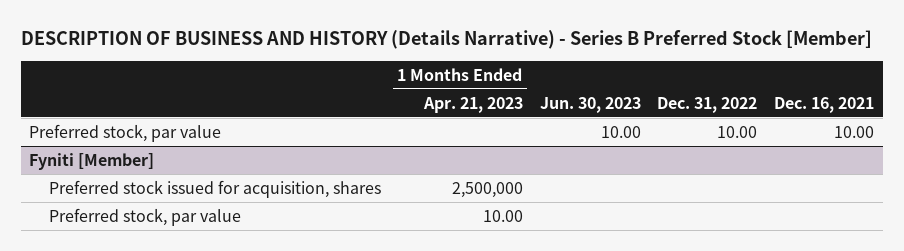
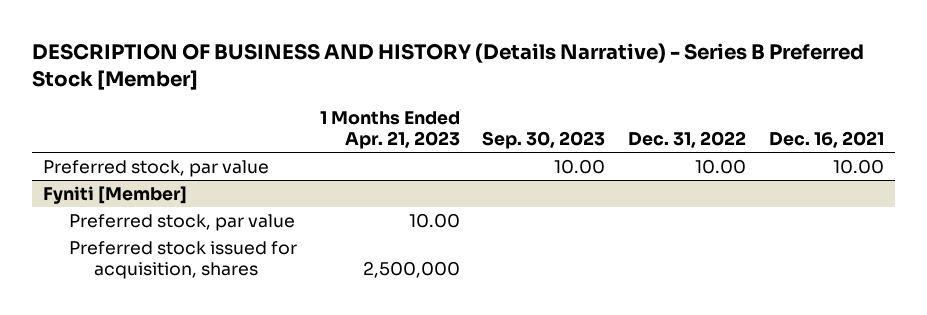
[539,96,641,113] Jun. 30, 2023 -> none
none -> [482,130,606,149] Sep. 30, 2023
[48,179,381,198] Preferred stock issued for acquisition, shares -> [68,241,297,280] Preferred stock issued for acquisition, shares

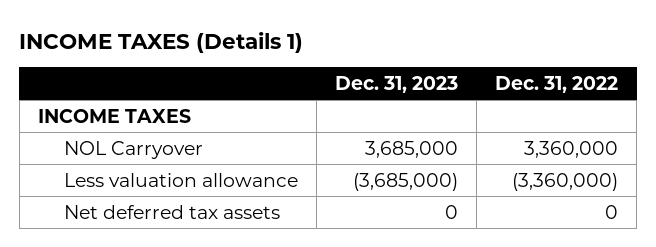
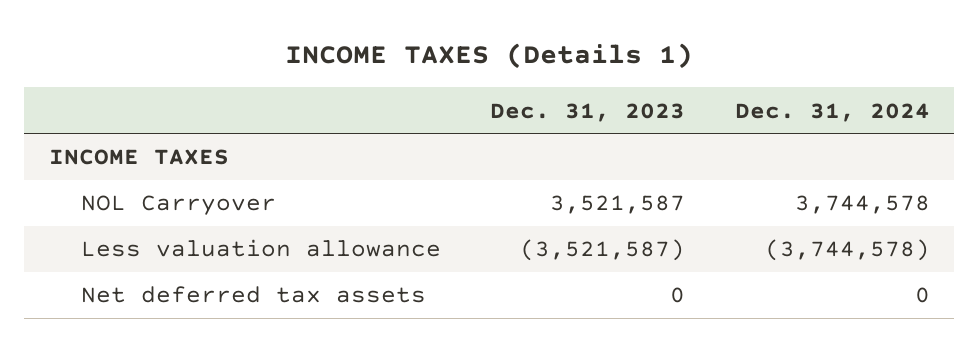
[495,75,619,93] Dec. 31, 2022 -> none
none -> [734,102,930,122] Dec. 31, 2024
[364,140,458,158] 3,685,000 -> [550,195,686,215] 3,521,587
[352,172,458,191] (3,685,000) -> [520,239,686,262] (3,521,587)

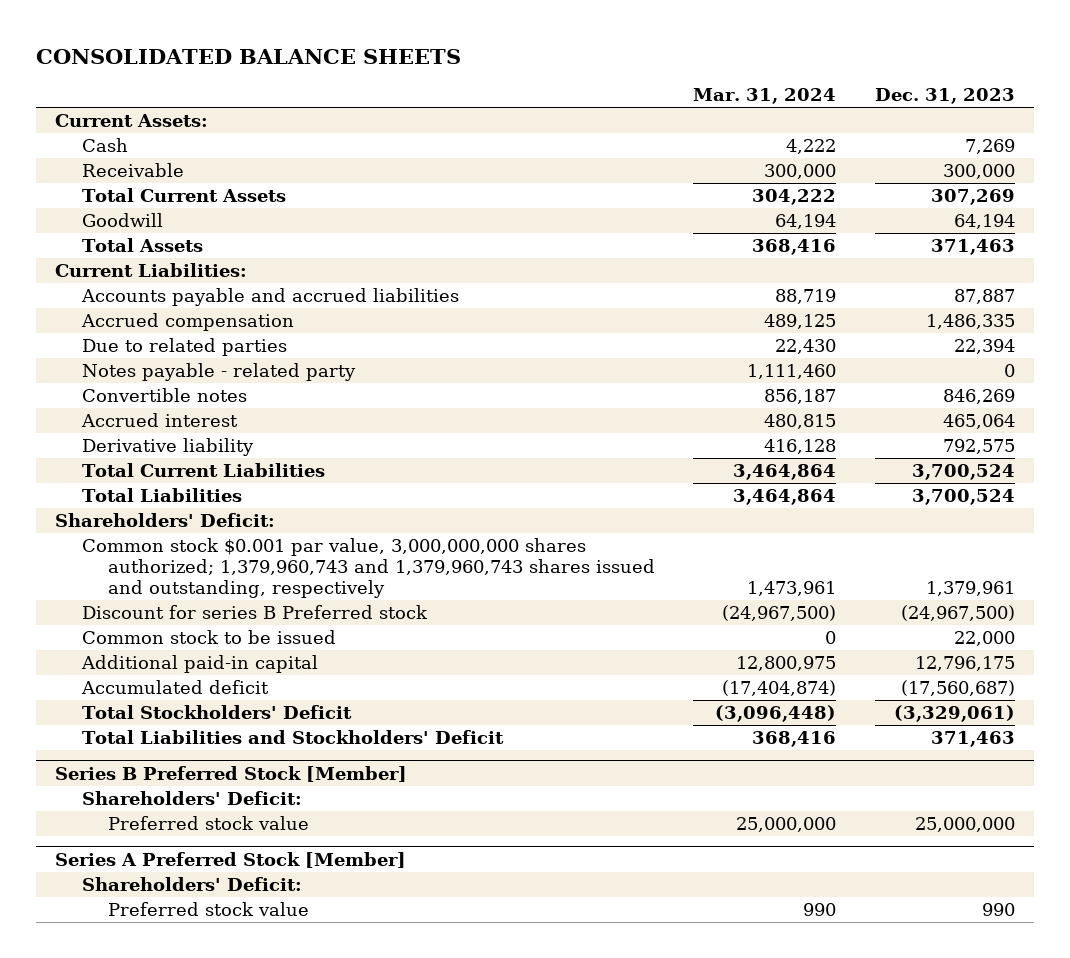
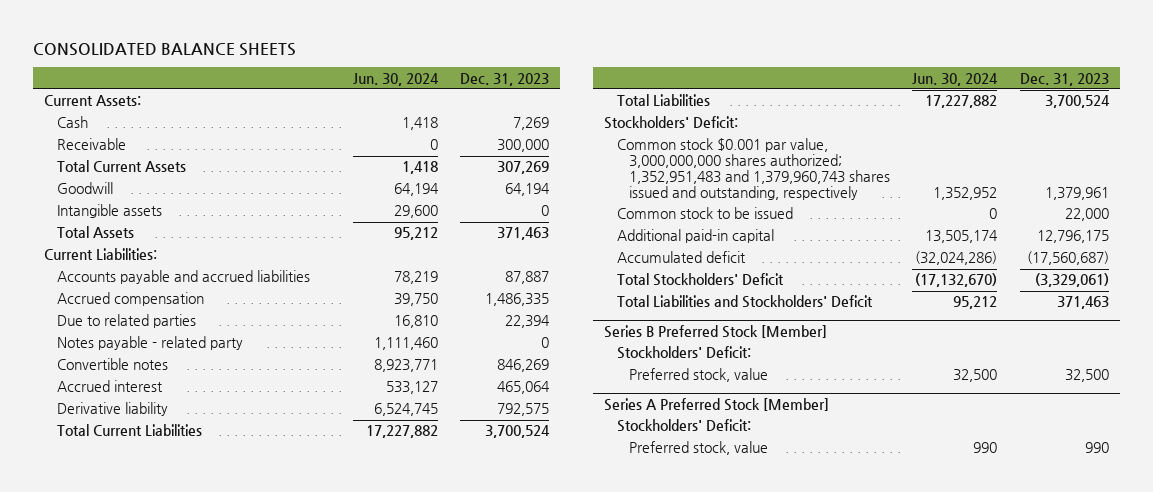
[693,88,837,105] Mar. 31, 2024 -> none
none -> [352,72,439,86] Jun. 30, 2024
none -> [56,204,162,219] Intangible assets
[81,605,428,620] Discount for series B Preferred stock -> none
[55,513,276,528] Shareholders' Deficit: -> [604,116,739,130] Stockholders' Deficit:
[81,538,656,599] Common stock $0.001 par value, 3,000,000,000 shares authorized; 1,379,960,743 and 1,379,960,743 shares issued and outstanding, respectively -> [616,138,891,200] Common stock $0.001 par value, 3,000,000,000 shares authorized; 1,352,951,483 and 1,379,960,743 shares issued and outstanding, respectively
[81,791,302,806] Shareholders' Deficit: -> [616,346,751,360] Stockholders' Deficit:
[108,816,310,831] Preferred stock value -> [629,368,769,383] Preferred stock, value
[914,817,1015,833] 25,000,000 -> [1064,369,1109,383] 32,500
[81,877,302,892] Shareholders' Deficit: -> [616,419,751,433] Stockholders' Deficit:
[108,902,310,917] Preferred stock value -> [629,441,769,456] Preferred stock, value

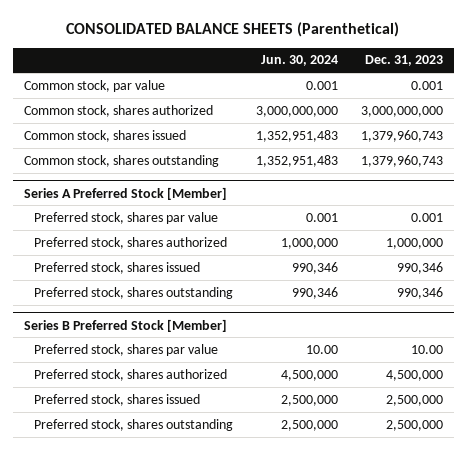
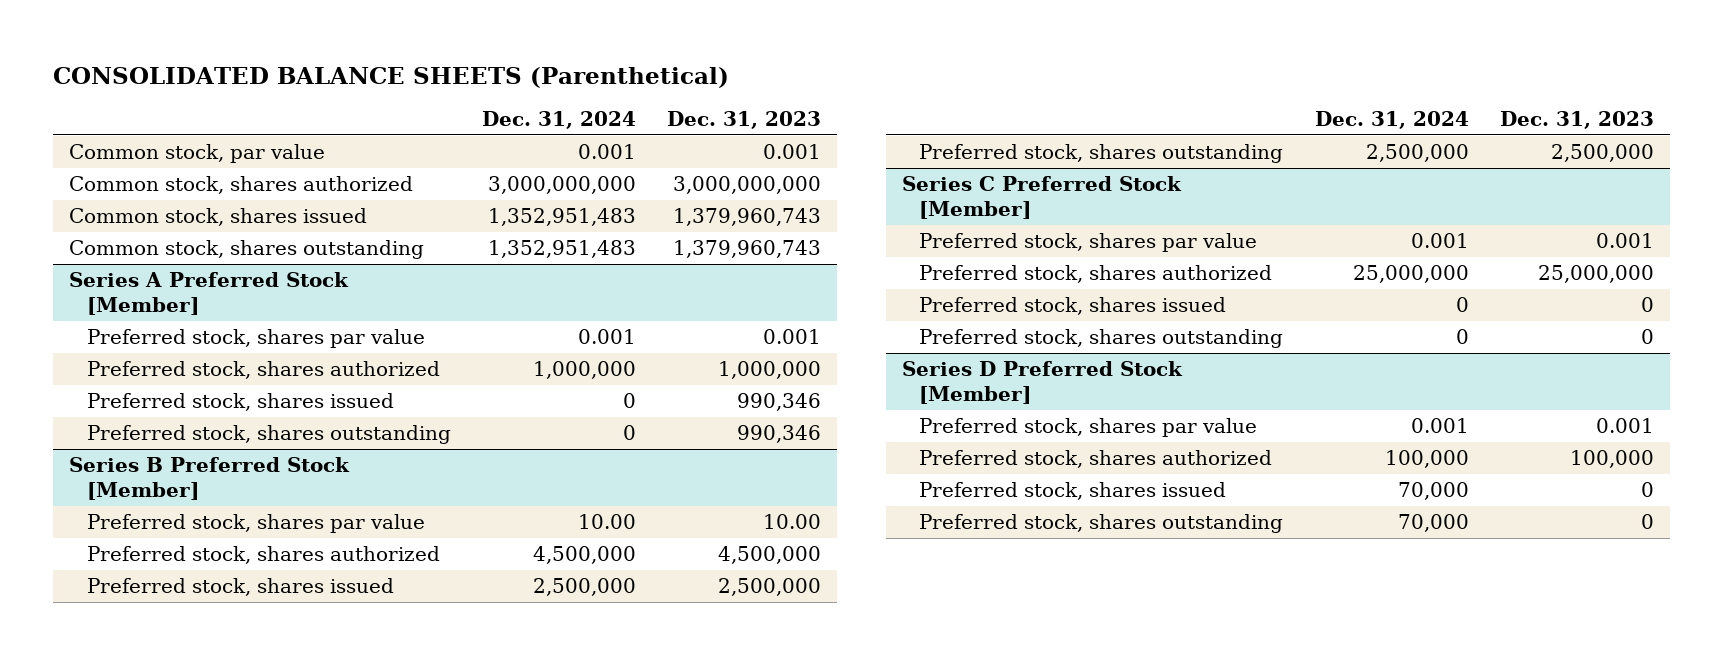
[260,55,338,67] Jun. 30, 2024 -> none
none -> [481,111,636,130] Dec. 31, 2024
none -> [901,175,1182,220] Series C Preferred Stock [Member]
none -> [919,232,1258,252] Preferred stock, shares par value
none -> [919,264,1273,283] Preferred stock, shares authorized
none -> [919,296,1227,315] Preferred stock, shares issued
none -> [919,328,1284,348] Preferred stock, shares outstanding
none -> [901,360,1183,405] Series D Preferred Stock [Member]
none -> [919,417,1258,437] Preferred stock, shares par value
none -> [919,449,1273,468] Preferred stock, shares authorized
none -> [919,481,1227,500] Preferred stock, shares issued
none -> [919,513,1284,533] Preferred stock, shares outstanding

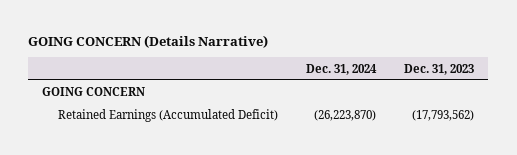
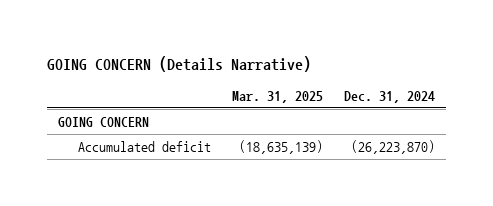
[404,63,475,75] Dec. 31, 2023 -> none
none -> [232,90,324,103] Mar. 31, 2025
[58,109,279,123] Retained Earnings (Accumulated Deficit) -> [78,140,212,152] Accumulated deficit

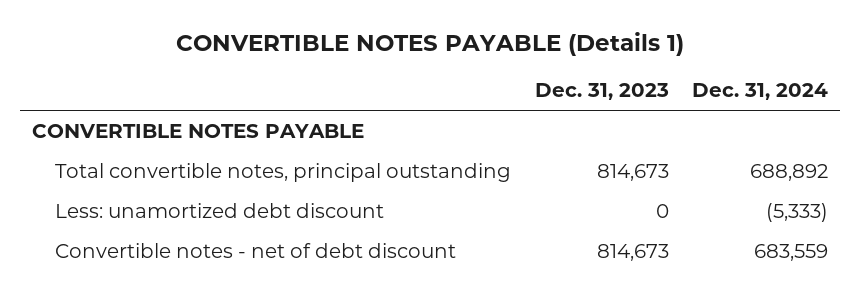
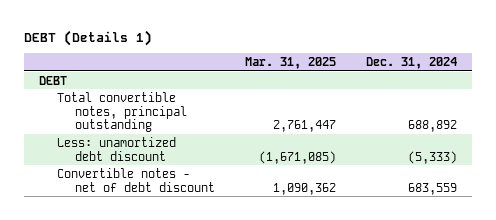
[175,31,684,56] CONVERTIBLE NOTES PAYABLE (Details 1) -> [23,29,152,46] DEBT (Details 1)
[534,83,669,101] Dec. 31, 2023 -> none
none -> [245,56,337,69] Mar. 31, 2025
[31,123,364,138] CONVERTIBLE NOTES PAYABLE -> [38,75,67,85] DEBT

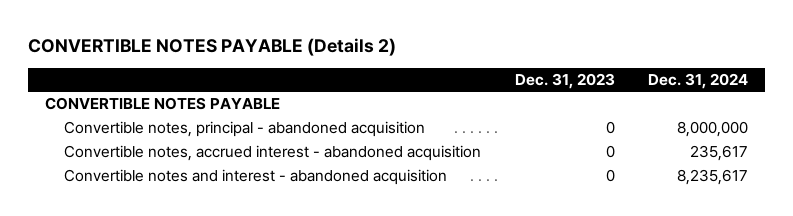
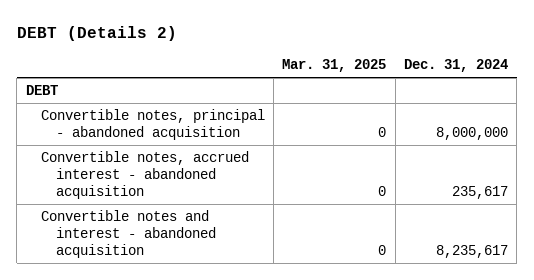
[27,38,396,57] CONVERTIBLE NOTES PAYABLE (Details 2) -> [16,26,177,42] DEBT (Details 2)
[514,72,615,89] Dec. 31, 2023 -> none
none -> [282,59,387,73] Mar. 31, 2025
[44,97,280,111] CONVERTIBLE NOTES PAYABLE -> [25,85,58,96] DEBT

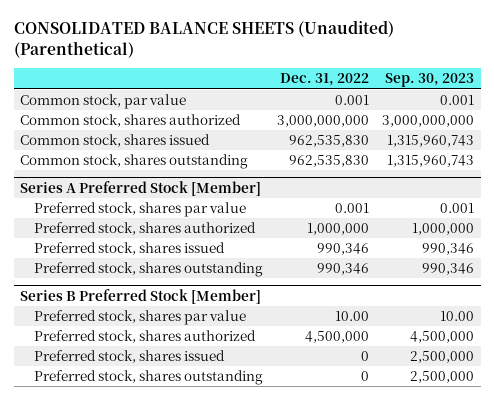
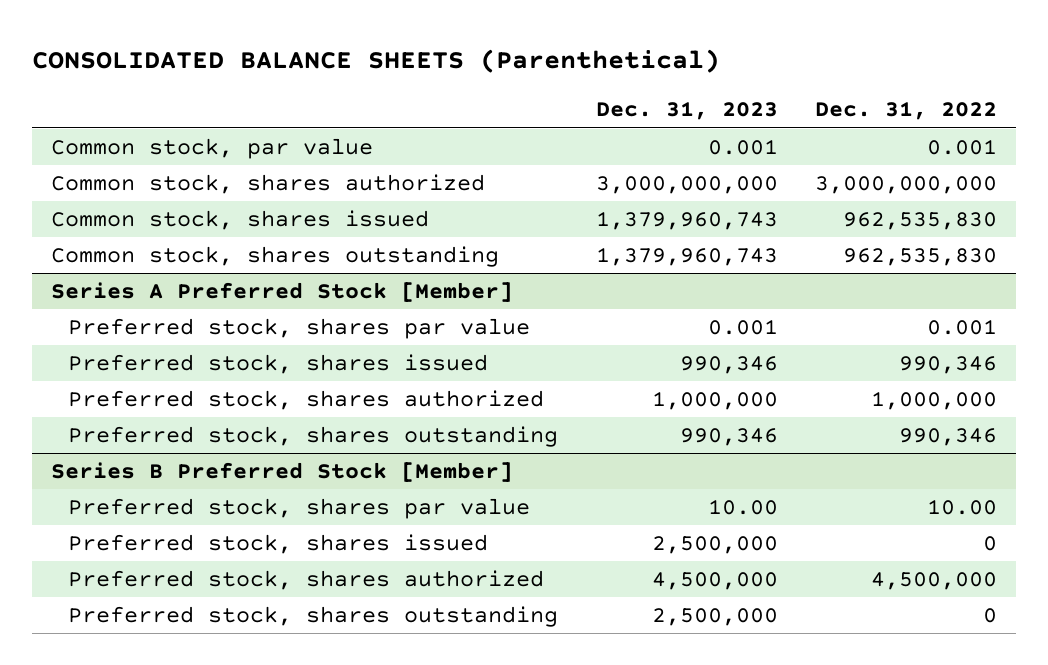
[13,20,394,58] CONSOLIDATED BALANCE SHEETS (Unaudited) (Parenthetical) -> [32,49,721,74] CONSOLIDATED BALANCE SHEETS (Parenthetical)
[384,73,474,88] Sep. 30, 2023 -> none
none -> [595,101,778,121] Dec. 31, 2023
[34,222,257,236] Preferred stock, shares authorized -> [67,389,544,410] Preferred stock, shares authorized
[34,330,257,344] Preferred stock, shares authorized -> [67,569,544,590] Preferred stock, shares authorized

